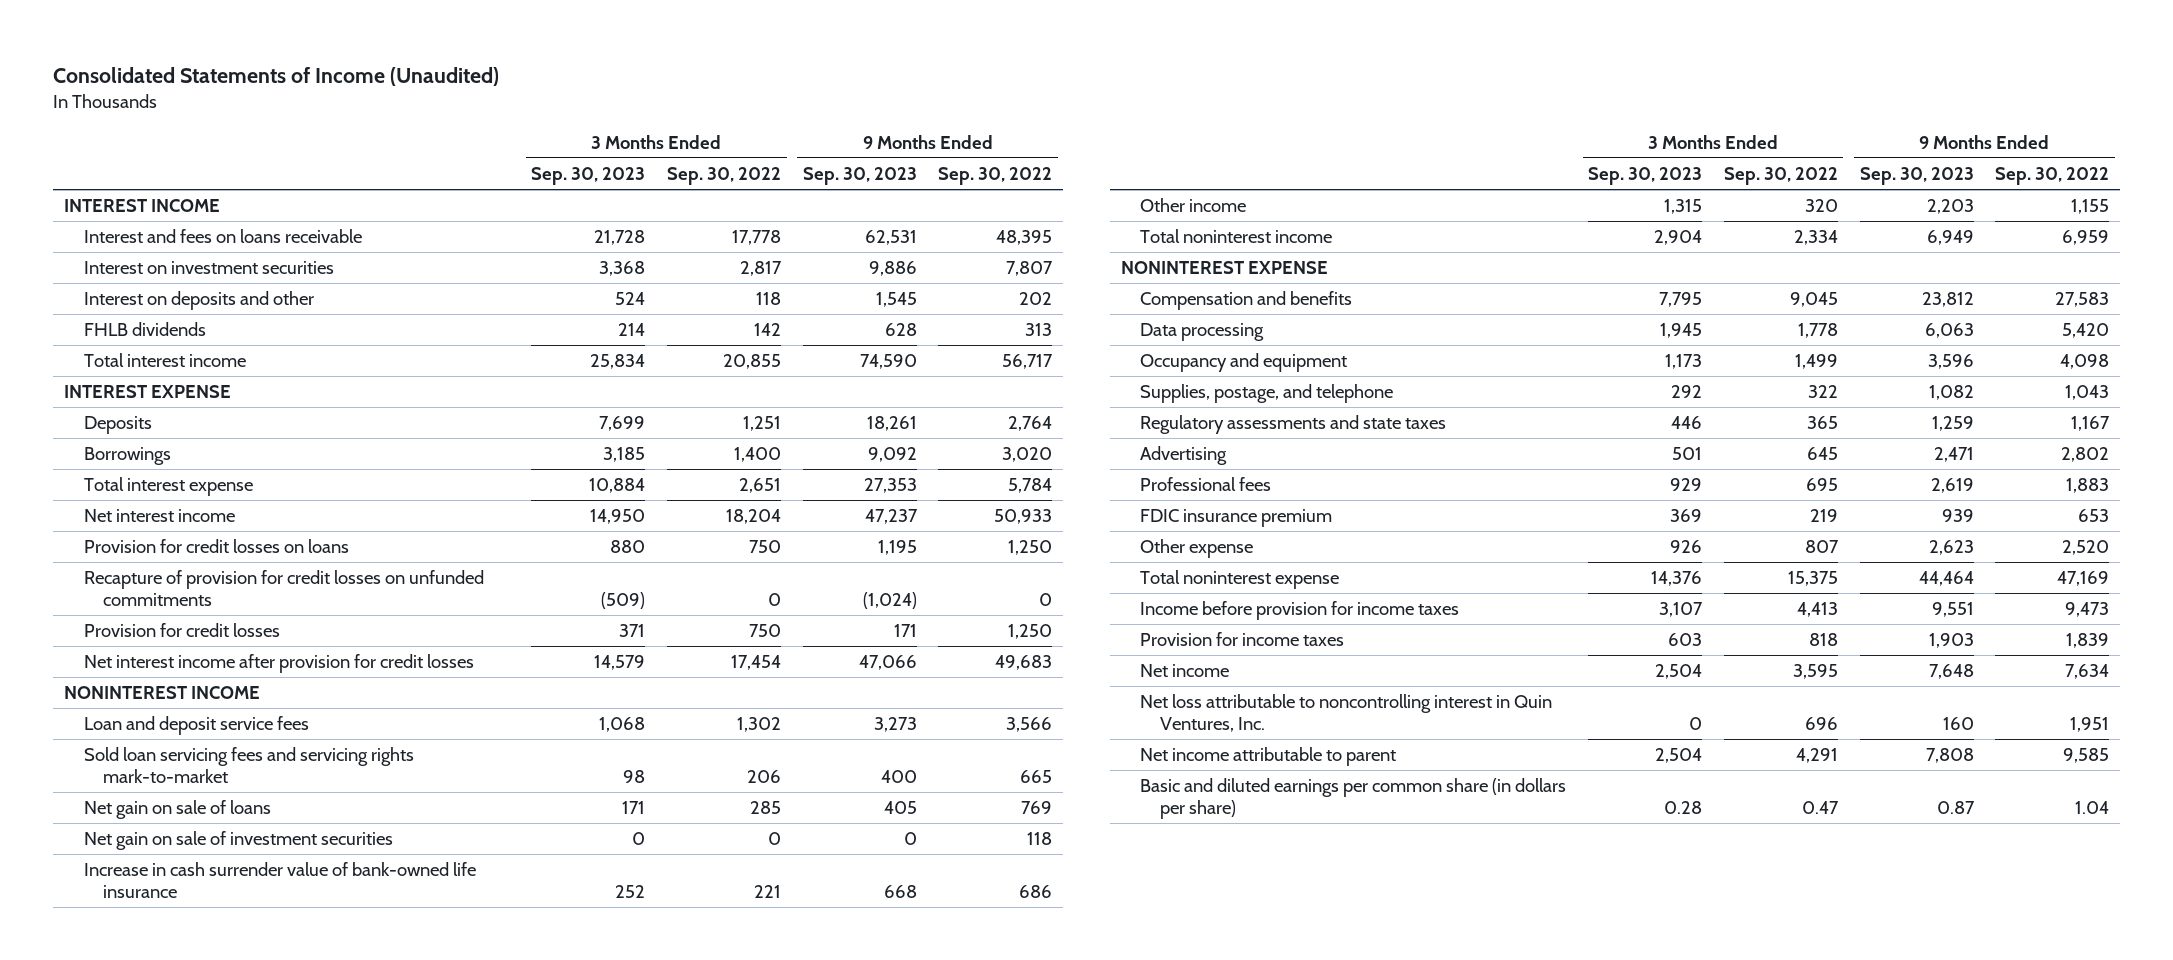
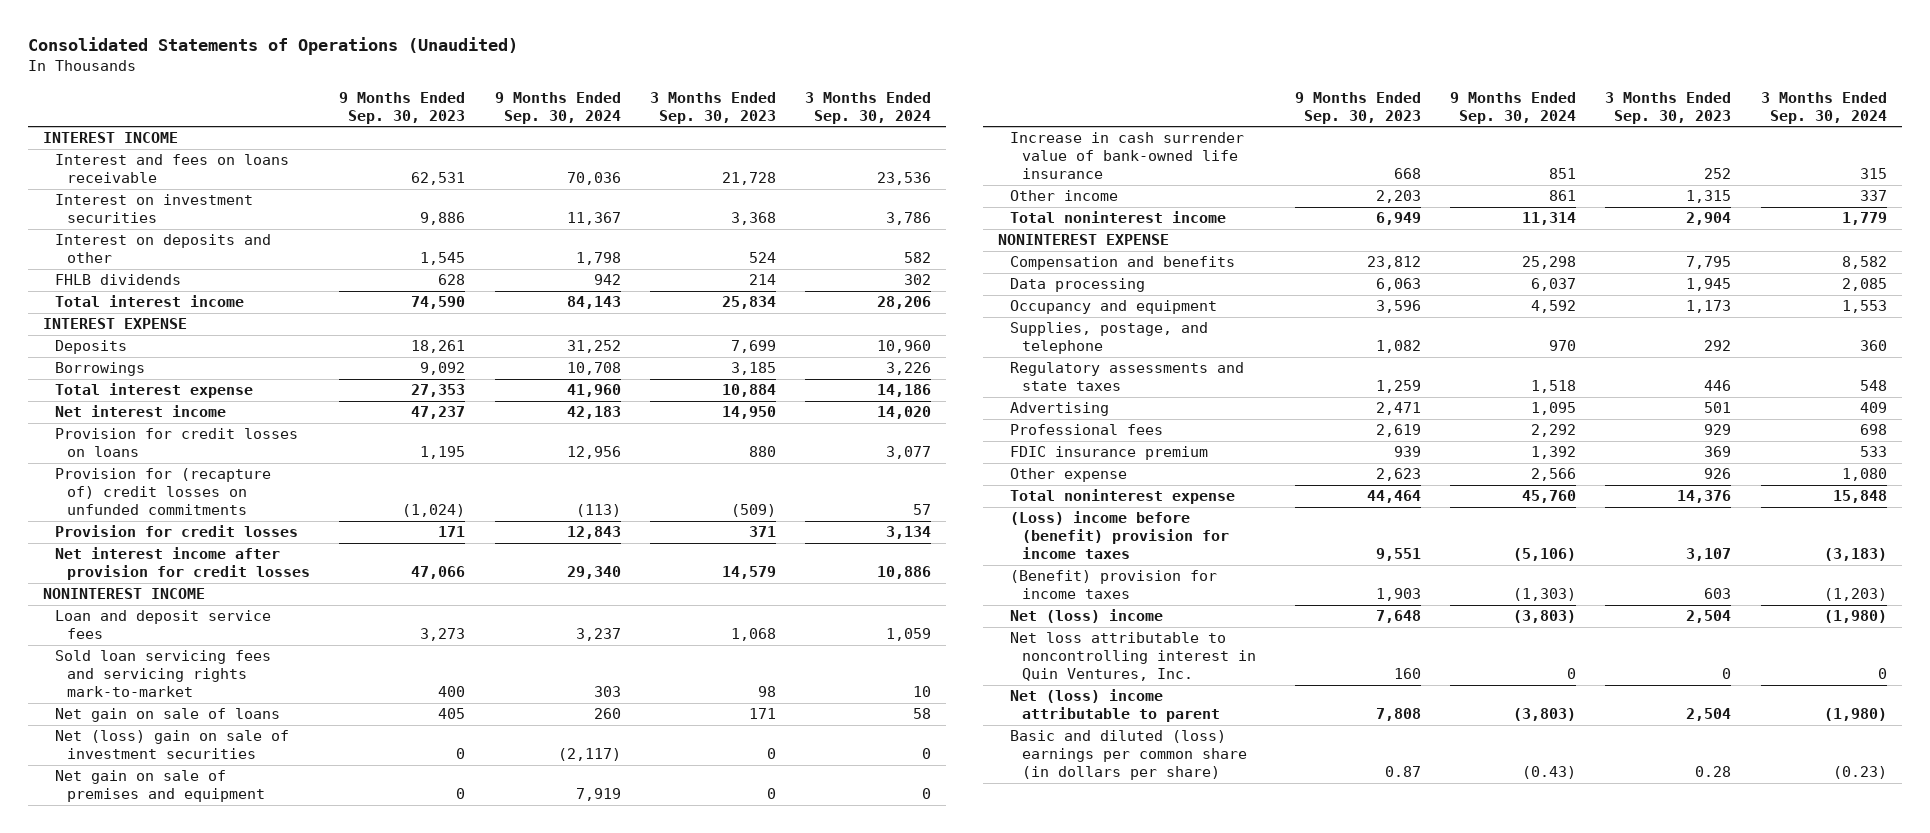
[53,66,500,86] Consolidated Statements of Income (Unaudited) -> [27,37,518,56] Consolidated Statements of Operations (Unaudited)
[667,167,782,186] Sep. 30, 2022 -> none
[938,167,1053,186] Sep. 30, 2022 -> none
none -> [494,91,621,124] 9 Months Ended Sep. 30, 2024
none -> [805,91,932,124] 3 Months Ended Sep. 30, 2024
[83,570,484,606] Recapture of provision for credit losses on unfunded commitments -> [54,468,271,516] Provision for (recapture of) credit losses on unfunded commitments
[83,831,393,851] Net gain on sale of investment securities -> [54,730,289,760] Net (loss) gain on sale of investment securities
none -> [54,770,265,803] Net gain on sale of premises and equipment
[1140,601,1460,621] Income before provision for income taxes -> [1010,511,1230,560] (Loss) income before (benefit) provision for income taxes
[1140,632,1345,647] Provision for income taxes -> [1010,570,1218,600] (Benefit) provision for income taxes
[1140,664,1230,678] Net income -> [1010,609,1164,624] Net (loss) income
[1140,747,1397,767] Net income attributable to parent -> [1010,689,1221,723] Net (loss) income attributable to parent
[1140,778,1567,819] Basic and diluted earnings per common share (in dollars per share) -> [1010,730,1248,781] Basic and diluted (loss) earnings per common share (in dollars per share)

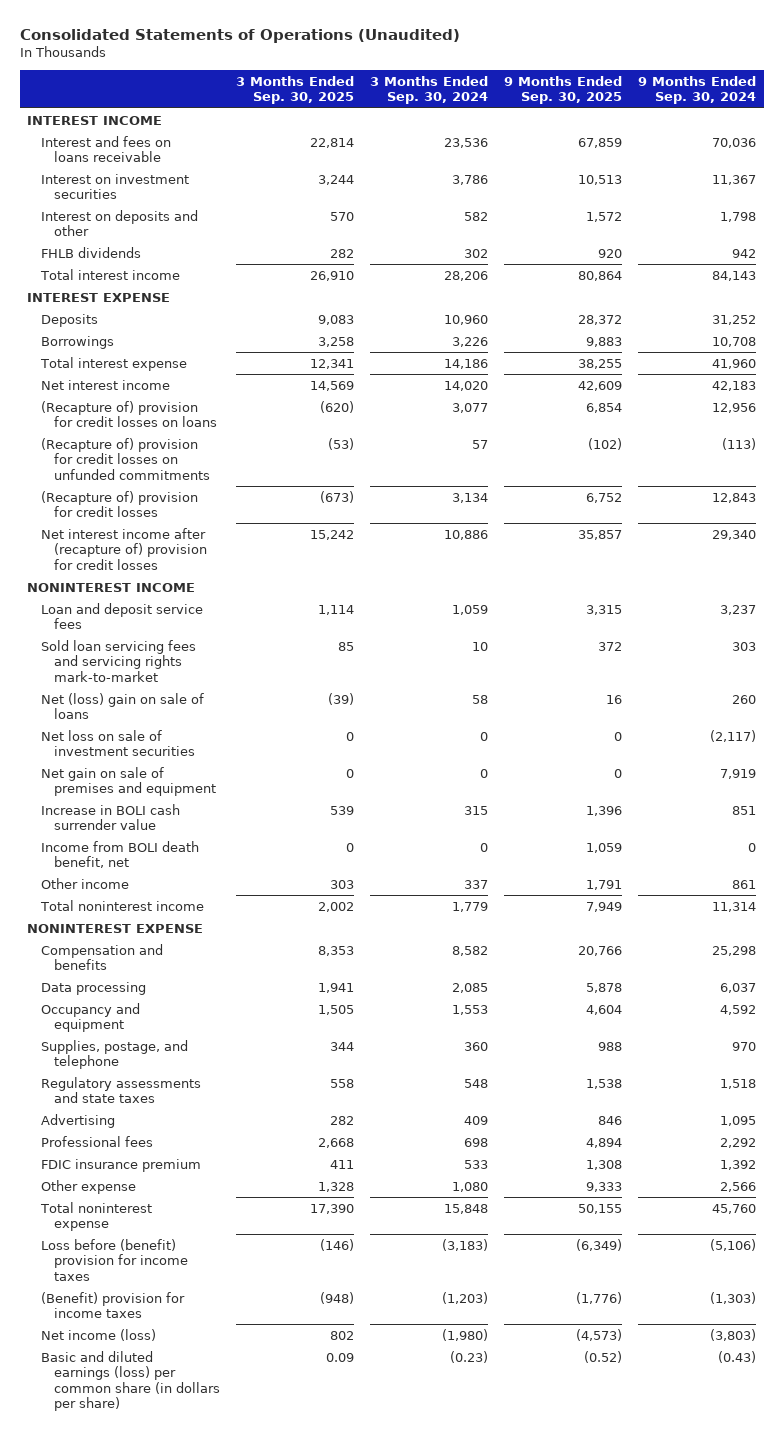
[339,91,466,124] 9 Months Ended Sep. 30, 2023 -> none
[650,91,777,124] 3 Months Ended Sep. 30, 2023 -> none
none -> [235,75,354,105] 3 Months Ended Sep. 30, 2025
none -> [503,75,622,105] 9 Months Ended Sep. 30, 2025
[54,428,298,458] Provision for credit losses on loans -> [40,400,217,428] (Recapture of) provision for credit losses on loans
[54,468,271,516] Provision for (recapture of) credit losses on unfunded commitments -> [40,437,210,480] (Recapture of) provision for credit losses on unfunded commitments
[54,525,298,538] Provision for credit losses -> [40,490,198,518] (Recapture of) provision for credit losses
[54,547,310,581] Net interest income after provision for credit losses -> [40,527,207,570] Net interest income after (recapture of) provision for credit losses
[54,708,280,723] Net gain on sale of loans -> [40,692,204,720] Net (loss) gain on sale of loans
[54,730,289,760] Net (loss) gain on sale of investment securities -> [40,729,195,757] Net loss on sale of investment securities
[1010,132,1245,180] Increase in cash surrender value of bank-owned life insurance -> [40,803,180,831] Increase in BOLI cash surrender value
none -> [40,840,199,869] Income from BOLI death benefit, net
[1010,511,1230,560] (Loss) income before (benefit) provision for income taxes -> [40,1238,188,1281] Loss before (benefit) provision for income taxes
[1010,632,1257,682] Net loss attributable to noncontrolling interest in Quin Ventures, Inc. -> none
[1010,689,1221,723] Net (loss) income attributable to parent -> none
[1010,609,1164,624] Net (loss) income -> [40,1328,156,1341] Net income (loss)
[1010,730,1248,781] Basic and diluted (loss) earnings per common share (in dollars per share) -> [40,1350,220,1411] Basic and diluted earnings (loss) per common share (in dollars per share)

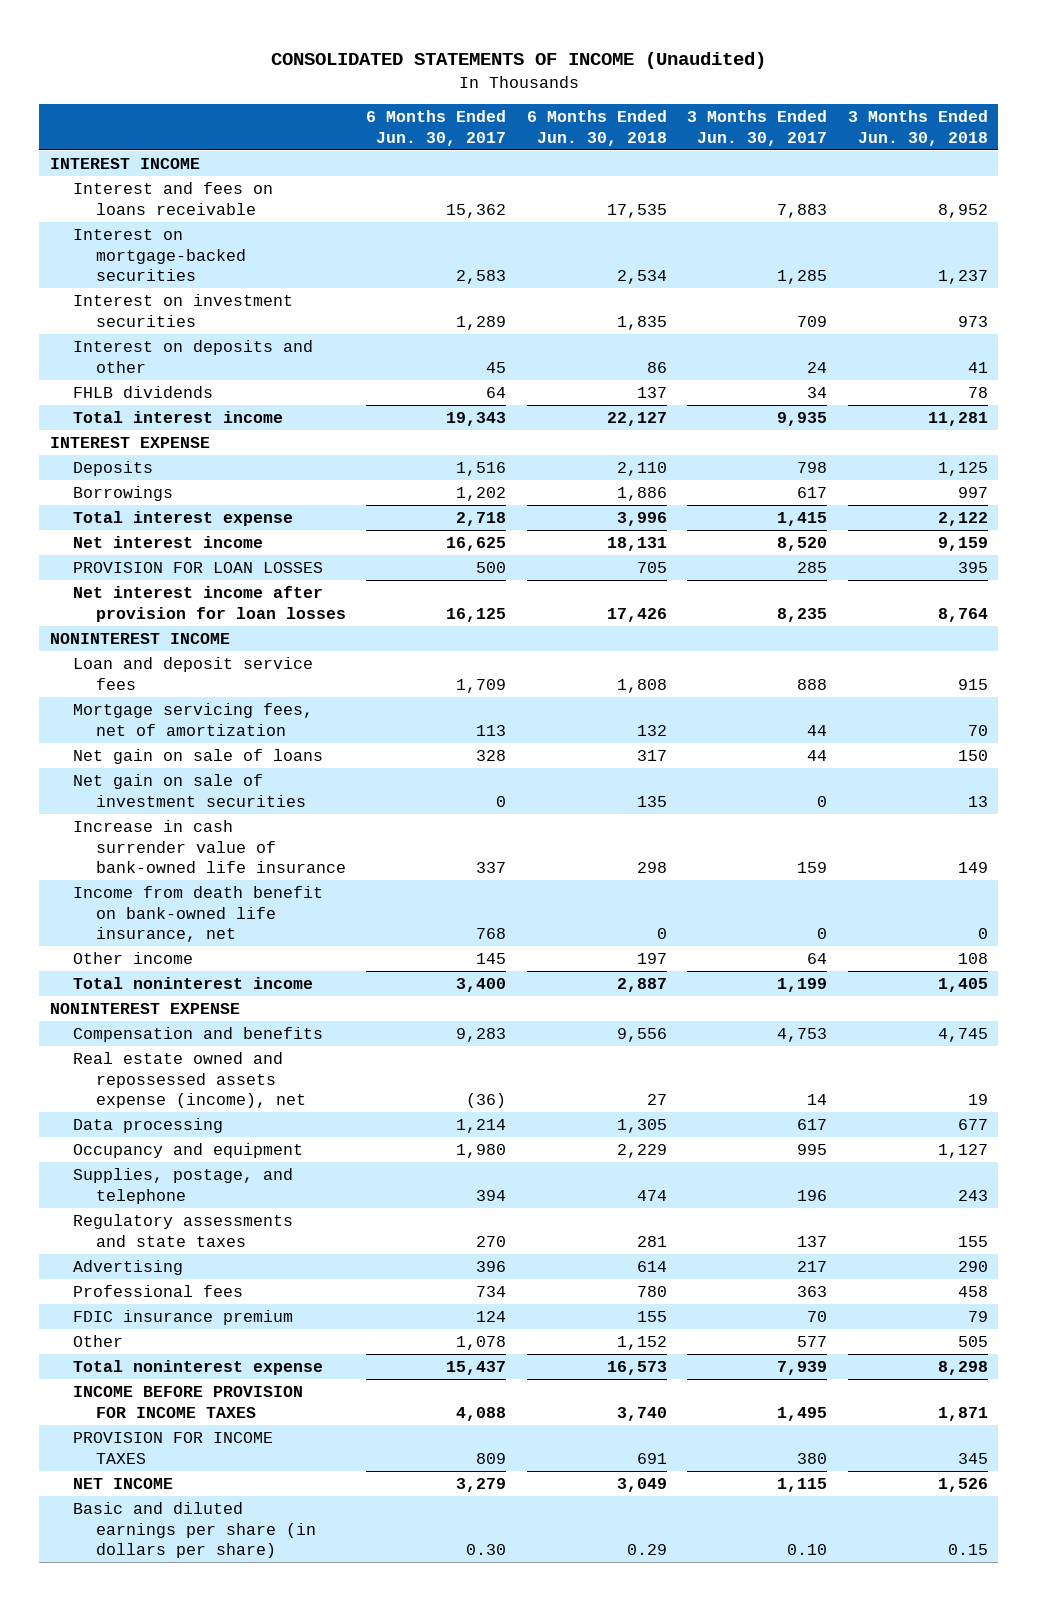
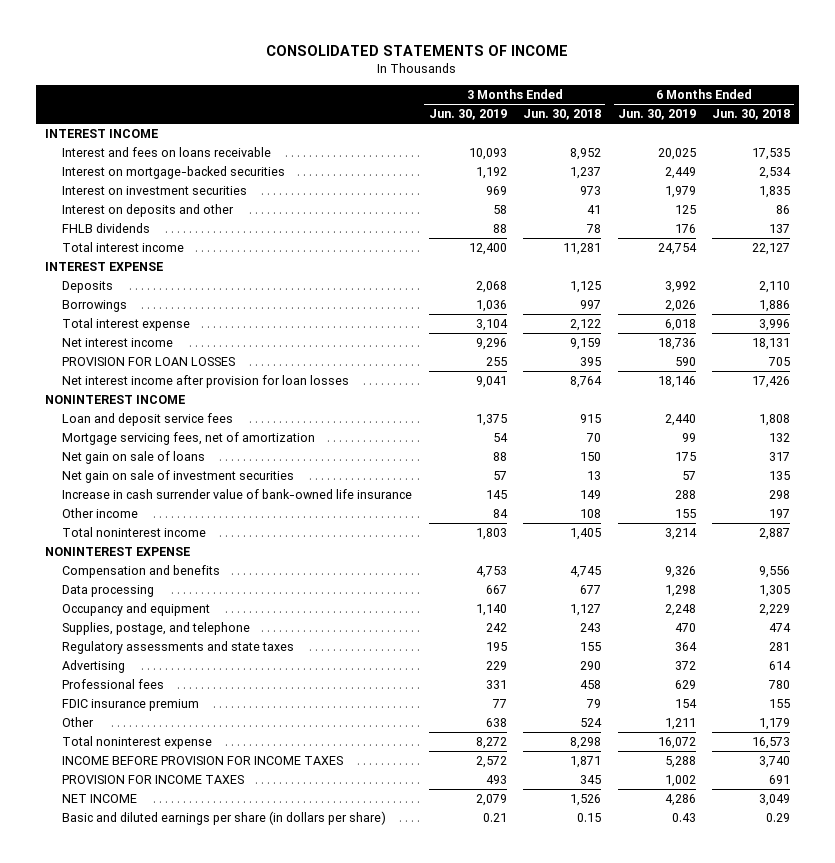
[270,52,766,70] CONSOLIDATED STATEMENTS OF INCOME (Unaudited) -> [266,44,569,56] CONSOLIDATED STATEMENTS OF INCOME
[366,110,507,146] 6 Months Ended Jun. 30, 2017 -> none
[687,110,828,146] 3 Months Ended Jun. 30, 2017 -> none
none -> [428,109,507,121] Jun. 30, 2019
none -> [617,109,696,121] Jun. 30, 2019
[72,886,323,943] Income from death benefit on bank-owned life insurance, net -> none
[72,1052,306,1109] Real estate owned and repossessed assets expense (income), net -> none
[616,1336,667,1351] 1,152 -> [759,717,791,730] 1,179
[957,1336,988,1348] 505 -> [580,717,603,727] 524

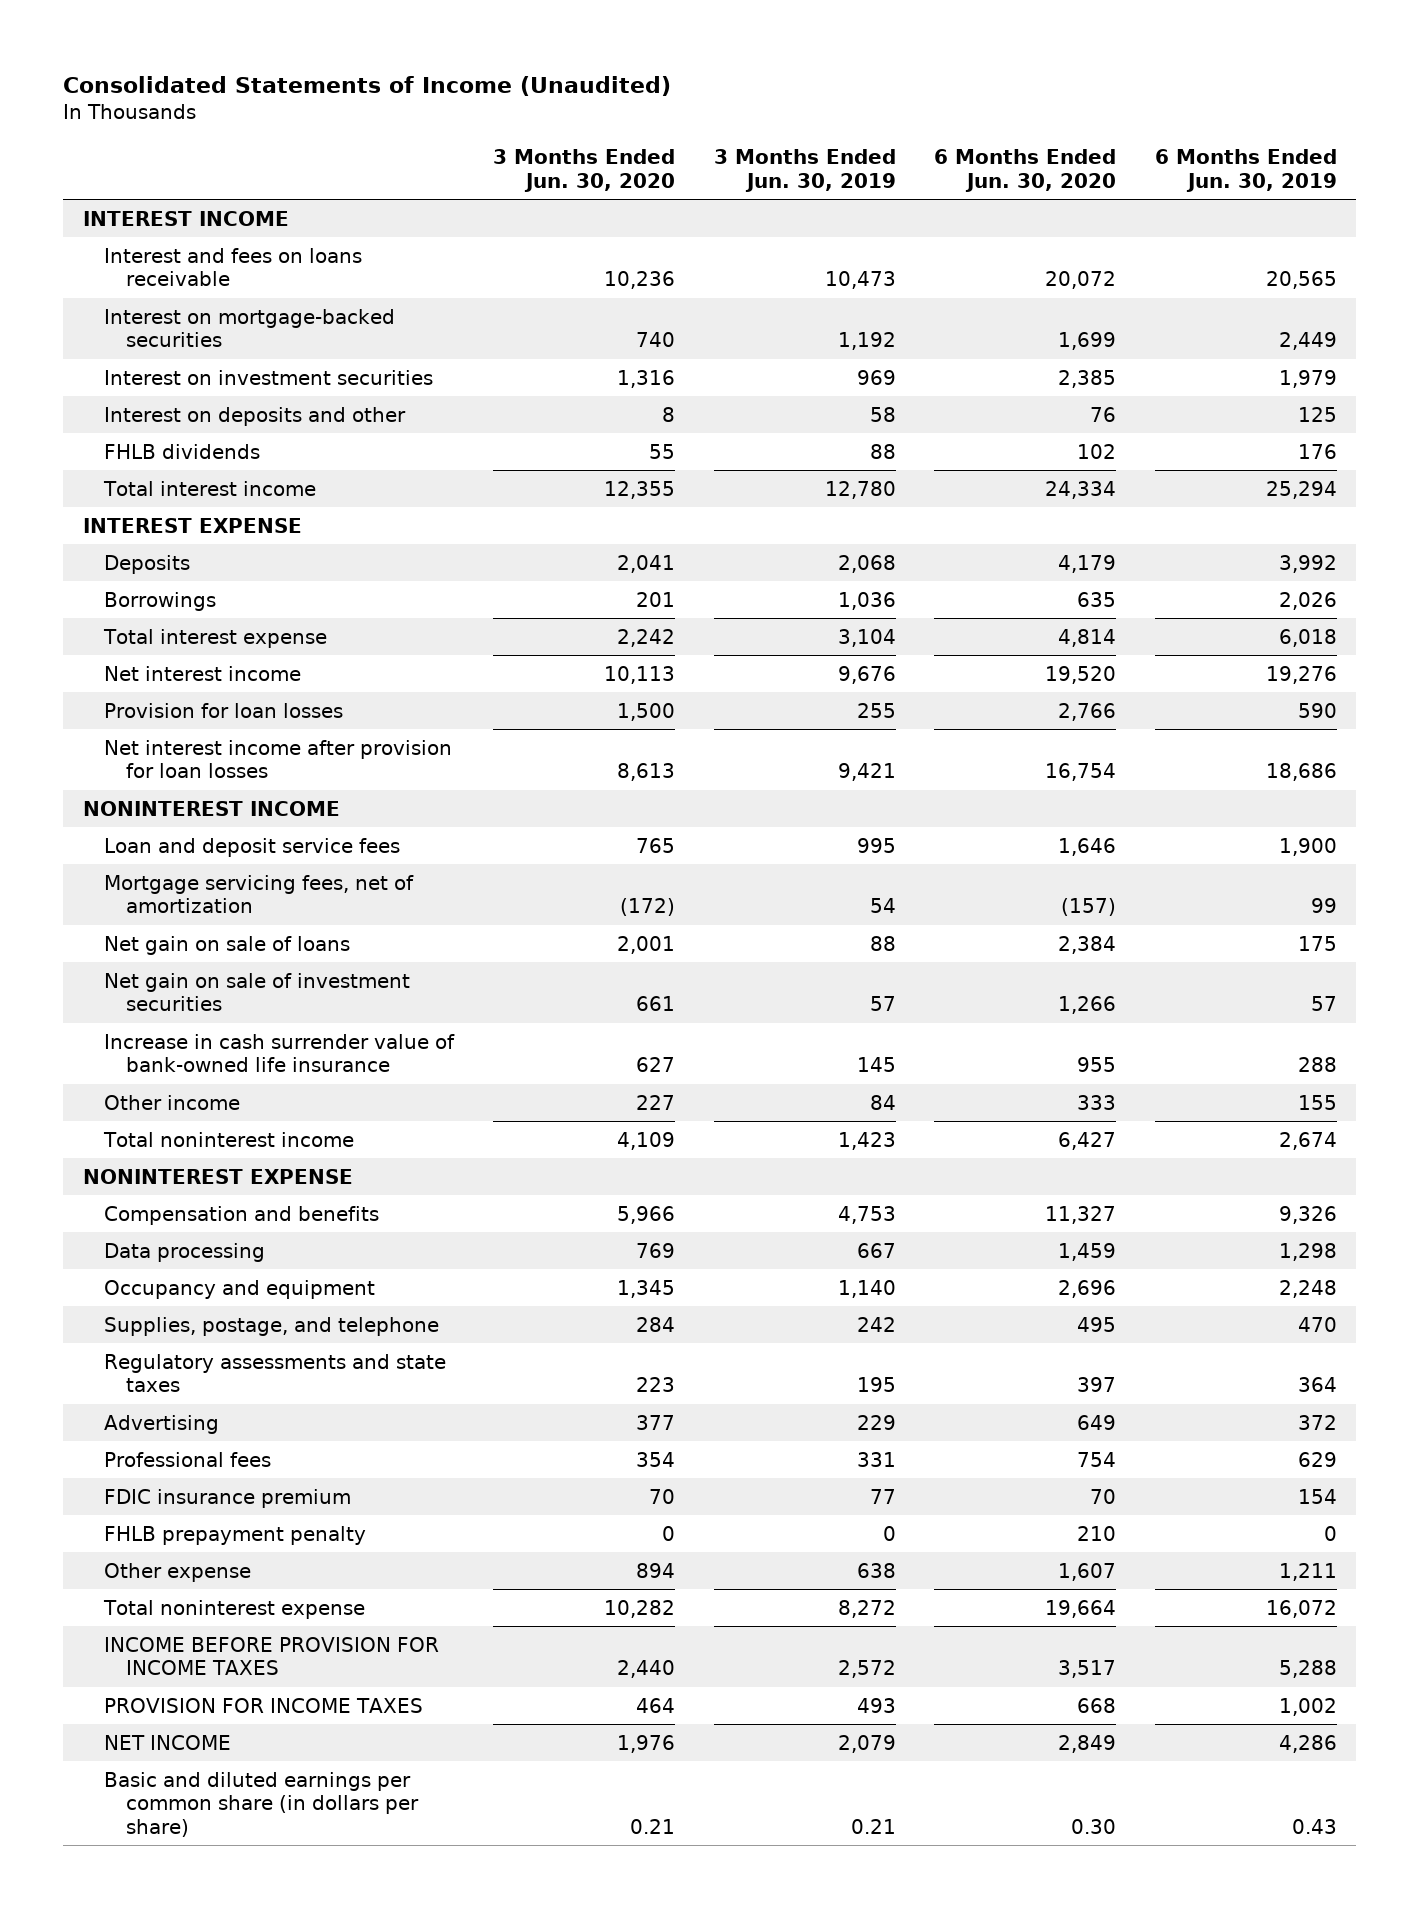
[266,44,569,56] CONSOLIDATED STATEMENTS OF INCOME -> [63,76,672,97] Consolidated Statements of Income (Unaudited)
[523,109,602,121] Jun. 30, 2018 -> none
[712,109,791,121] Jun. 30, 2018 -> none
none -> [492,149,675,192] 3 Months Ended Jun. 30, 2020
none -> [934,149,1117,192] 6 Months Ended Jun. 30, 2020
[468,147,507,160] 10,093 -> [824,271,896,290] 10,473
[657,147,696,160] 20,025 -> [1265,271,1337,290] 20,565
[468,242,507,255] 12,400 -> [824,480,896,499] 12,780
[657,242,697,255] 24,754 -> [1265,480,1337,499] 25,294
[475,337,507,350] 9,296 -> [837,665,896,684] 9,676
[657,337,696,350] 18,736 -> [1265,665,1337,684] 19,276
[62,356,236,366] PROVISION FOR LOAN LOSSES -> [104,702,344,718] Provision for loan losses
[475,375,507,388] 9,041 -> [837,763,896,782] 9,421
[657,375,696,388] 18,146 -> [1265,763,1337,782] 18,686
[475,413,507,426] 1,375 -> [856,837,896,853] 995
[664,413,696,426] 2,440 -> [1278,837,1337,856] 1,900
[475,527,507,540] 1,803 -> [837,1131,896,1150] 1,423
[664,527,697,540] 3,214 -> [1278,1131,1337,1150] 2,674
none -> [104,1525,367,1545] FHLB prepayment penalty
[62,716,95,727] Other -> [104,1562,252,1582] Other expense
[62,810,387,825] Basic and diluted earnings per share (in dollars per share) -> [104,1771,420,1837] Basic and diluted earnings per common share (in dollars per share)

